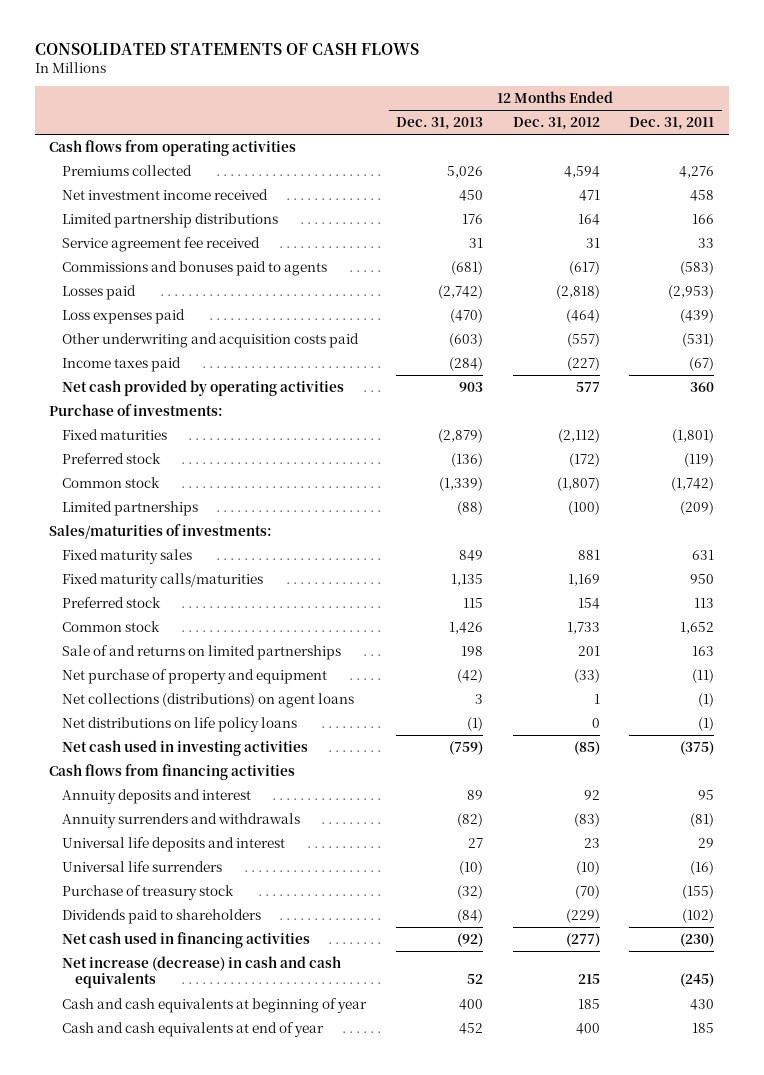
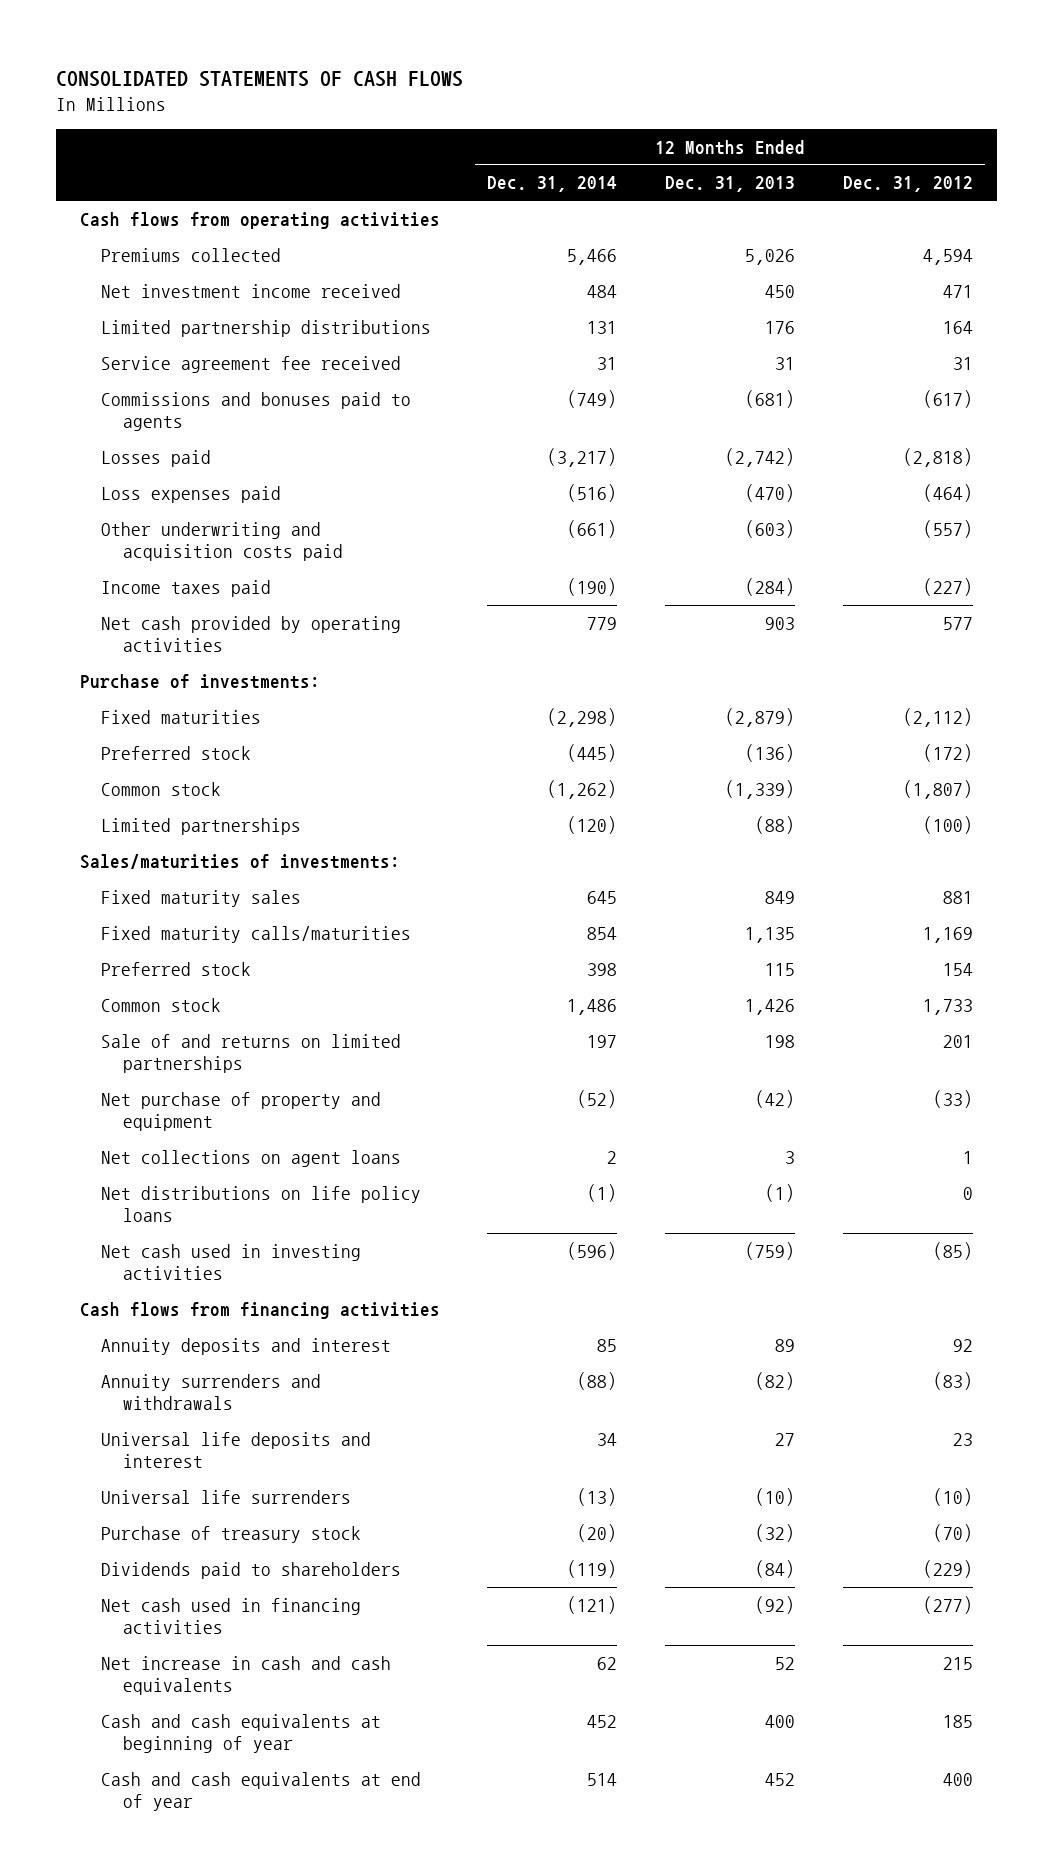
[629,117,715,131] Dec. 31, 2011 -> none
none -> [487,176,618,193] Dec. 31, 2014
[62,692,355,708] Net collections (distributions) on agent loans -> [101,1149,402,1167] Net collections on agent loans
[62,955,342,989] Net increase (decrease) in cash and cash equivalents -> [101,1655,392,1695] Net increase in cash and cash equivalents

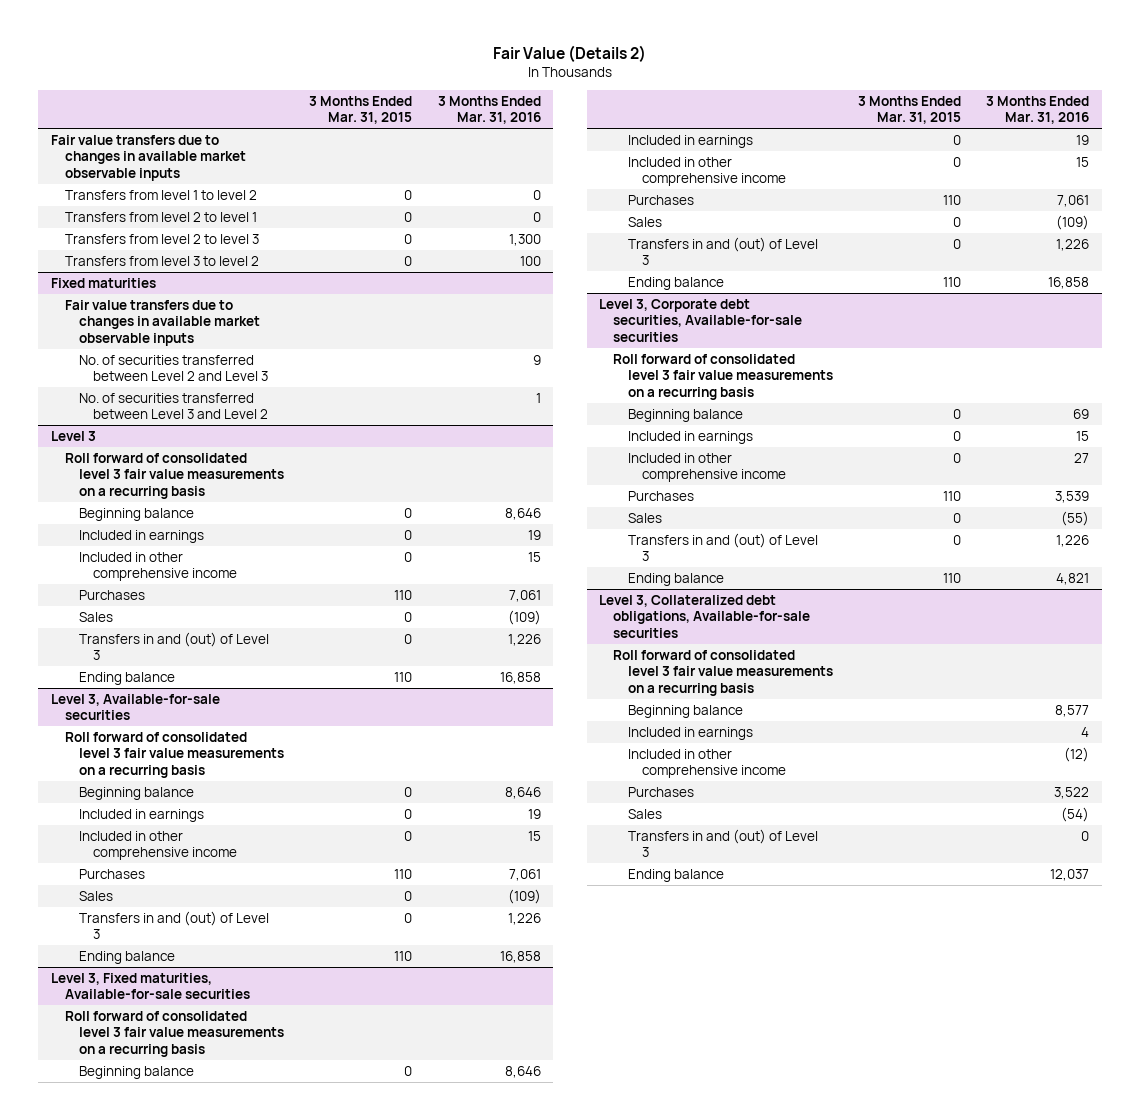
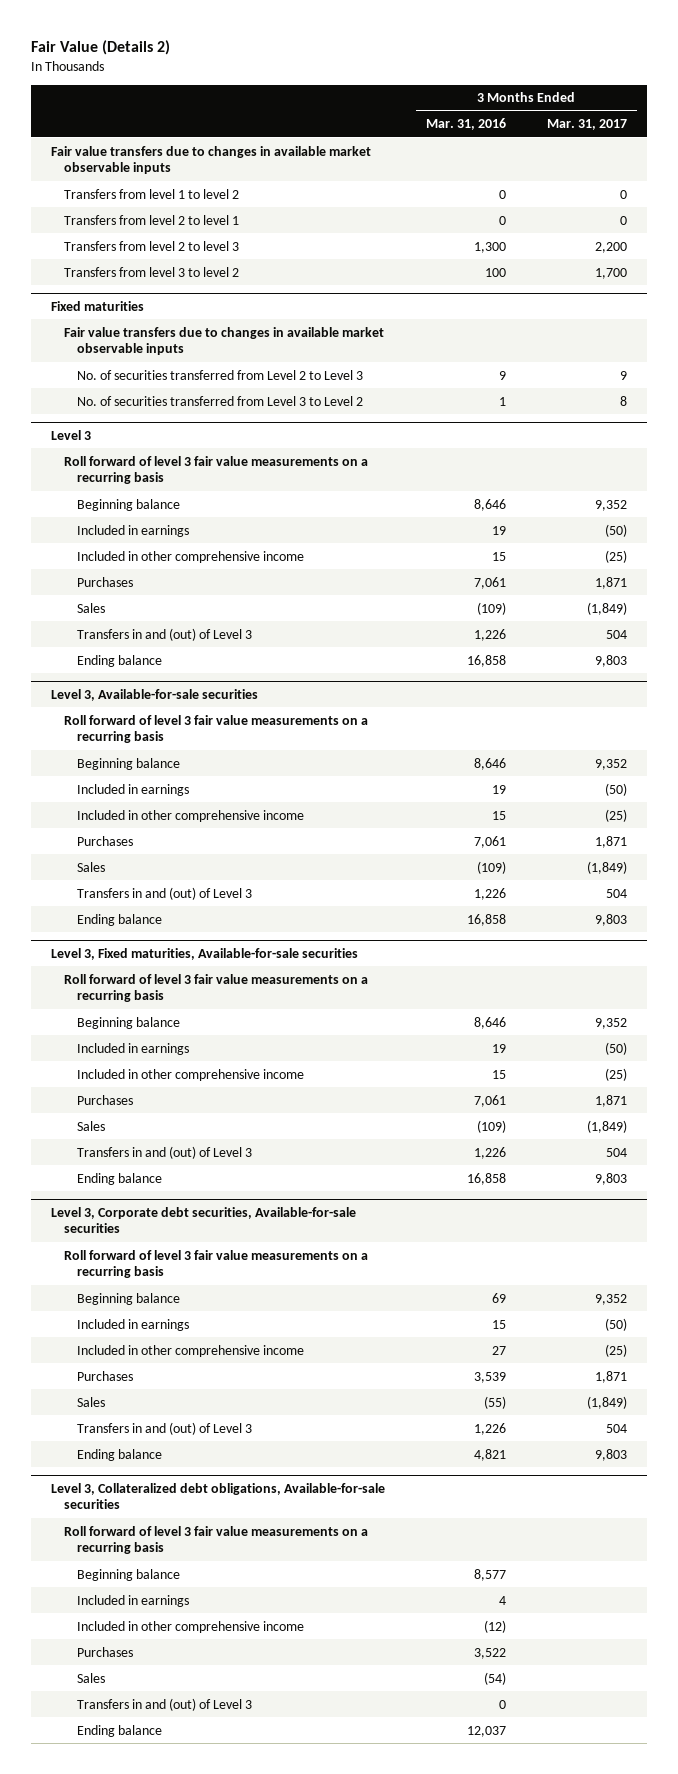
[309,95,413,125] 3 Months Ended Mar. 31, 2015 -> none
none -> [546,119,627,131] Mar. 31, 2017
[79,354,269,382] No. of securities transferred between Level 2 and Level 3 -> [76,369,363,380] No. of securities transferred from Level 2 to Level 3
[79,392,269,420] No. of securities transferred between Level 3 and Level 2 -> [76,395,363,406] No. of securities transferred from Level 3 to Level 2
[65,452,285,499] Roll forward of consolidated level 3 fair value measurements on a recurring basis -> [64,455,369,485] Roll forward of level 3 fair value measurements on a recurring basis
[65,731,285,778] Roll forward of consolidated level 3 fair value measurements on a recurring basis -> [64,714,369,744] Roll forward of level 3 fair value measurements on a recurring basis
[65,1010,285,1057] Roll forward of consolidated level 3 fair value measurements on a recurring basis -> [64,973,369,1003] Roll forward of level 3 fair value measurements on a recurring basis
[613,353,833,400] Roll forward of consolidated level 3 fair value measurements on a recurring basis -> [64,1249,369,1279] Roll forward of level 3 fair value measurements on a recurring basis
[613,649,833,696] Roll forward of consolidated level 3 fair value measurements on a recurring basis -> [64,1525,369,1555] Roll forward of level 3 fair value measurements on a recurring basis

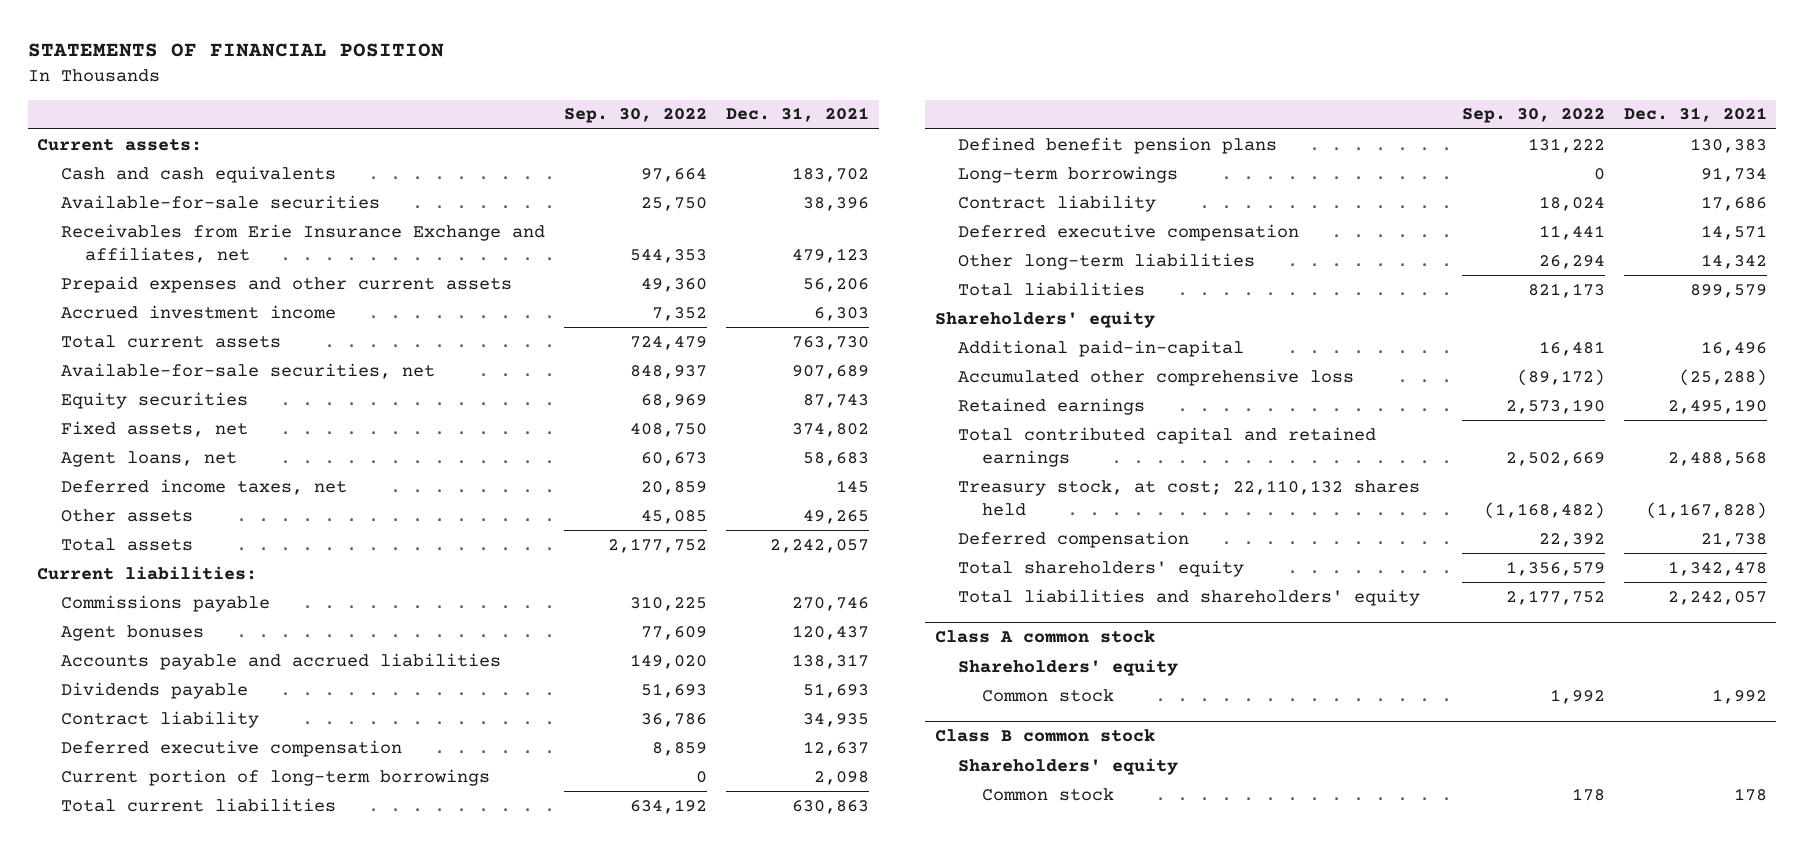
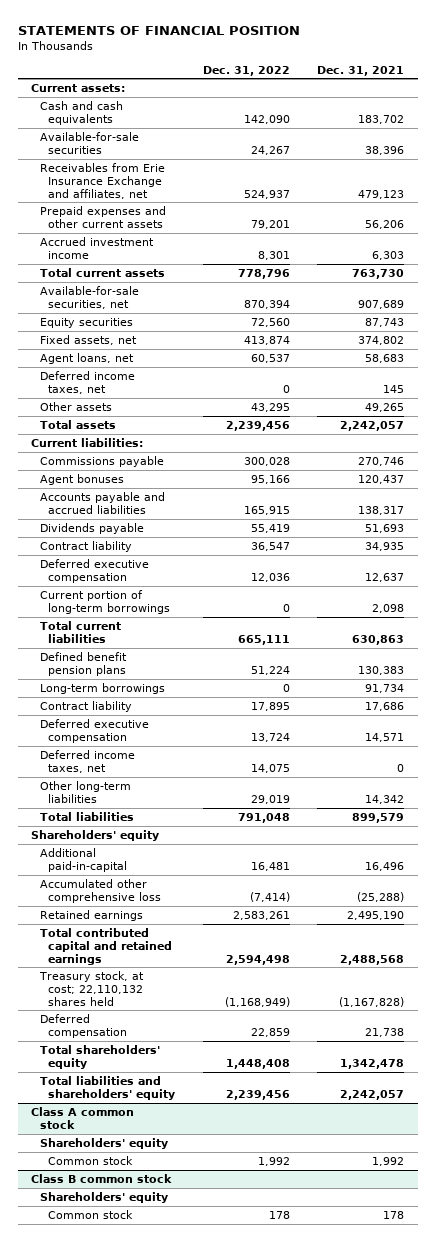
[564,108,708,124] Sep. 30, 2022 -> none
none -> [202,65,290,76] Dec. 31, 2022
none -> [39,749,135,773] Deferred income taxes, net

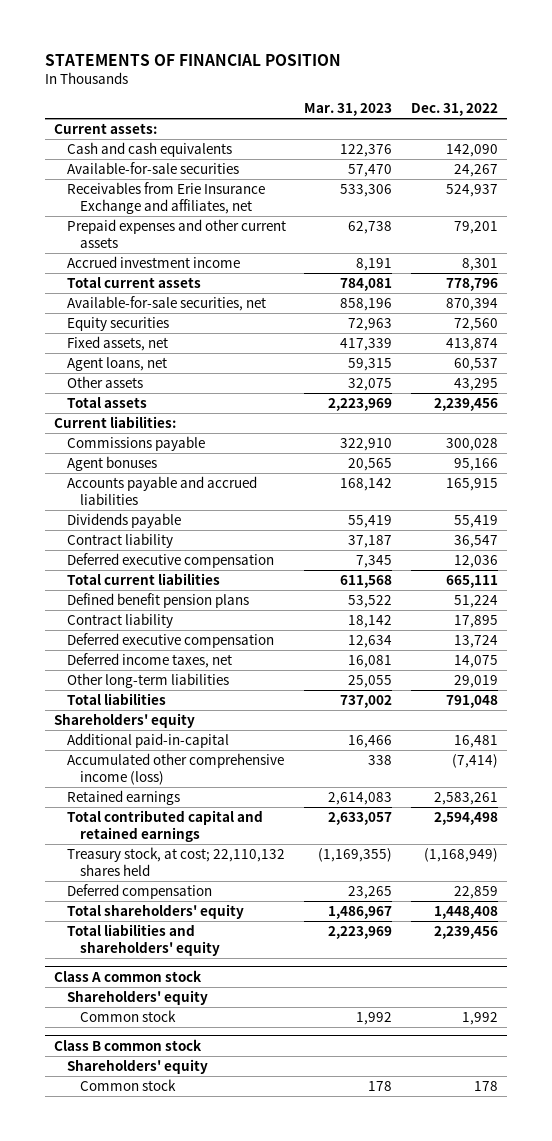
[317,65,405,76] Dec. 31, 2021 -> none
none -> [304,102,393,116] Mar. 31, 2023
[39,370,135,394] Deferred income taxes, net -> none
[39,589,170,614] Current portion of long-term borrowings -> none
[39,682,165,694] Long-term borrowings -> none
[39,878,161,903] Accumulated other comprehensive loss -> [67,753,285,785] Accumulated other comprehensive income (loss)

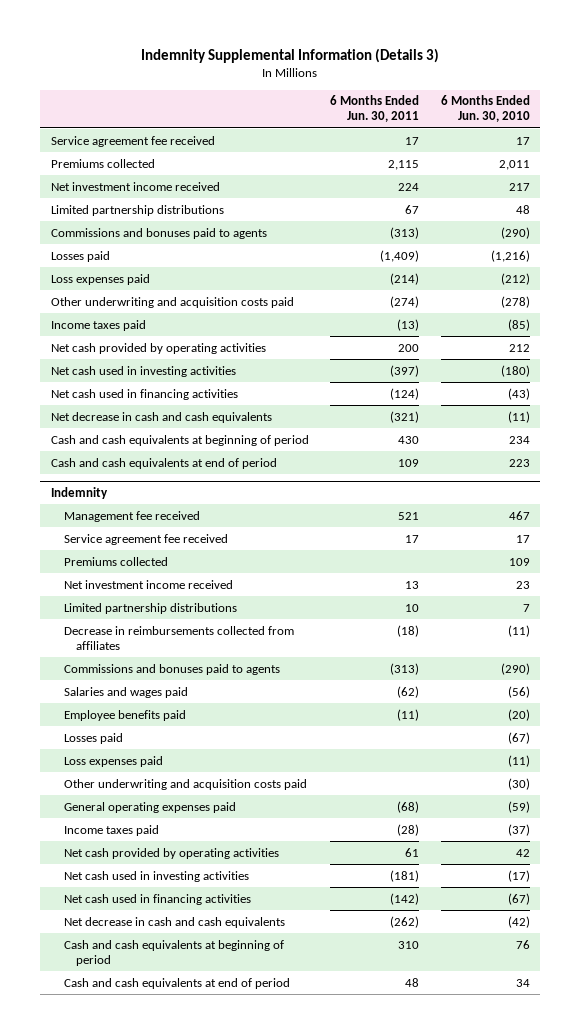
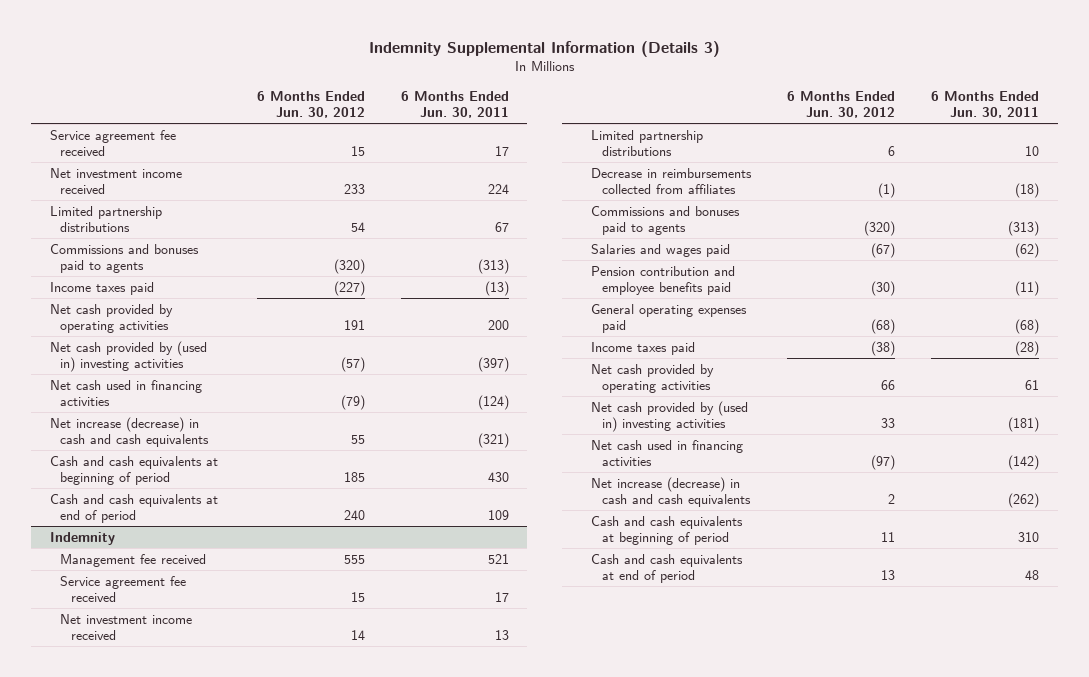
[440,95,530,123] 6 Months Ended Jun. 30, 2010 -> none
none -> [256,90,365,119] 6 Months Ended Jun. 30, 2012
[51,158,156,168] Premiums collected -> none
[51,250,111,262] Losses paid -> none
[51,273,151,285] Loss expenses paid -> none
[51,296,295,308] Other underwriting and acquisition costs paid -> none
[51,365,237,377] Net cash used in investing activities -> [49,340,207,373] Net cash provided by (used in) investing activities
[51,411,273,423] Net decrease in cash and cash equivalents -> [49,416,210,448] Net increase (decrease) in cash and cash equivalents
[63,556,168,566] Premiums collected -> none
[63,732,123,744] Losses paid -> none
[63,755,163,767] Loss expenses paid -> none
[63,778,307,790] Other underwriting and acquisition costs paid -> none
[63,709,186,721] Employee benefits paid -> [590,265,735,296] Pension contribution and employee benefits paid
[63,870,249,882] Net cash used in investing activities -> [590,400,748,433] Net cash provided by (used in) investing activities
[63,916,285,928] Net decrease in cash and cash equivalents -> [590,476,751,508] Net increase (decrease) in cash and cash equivalents

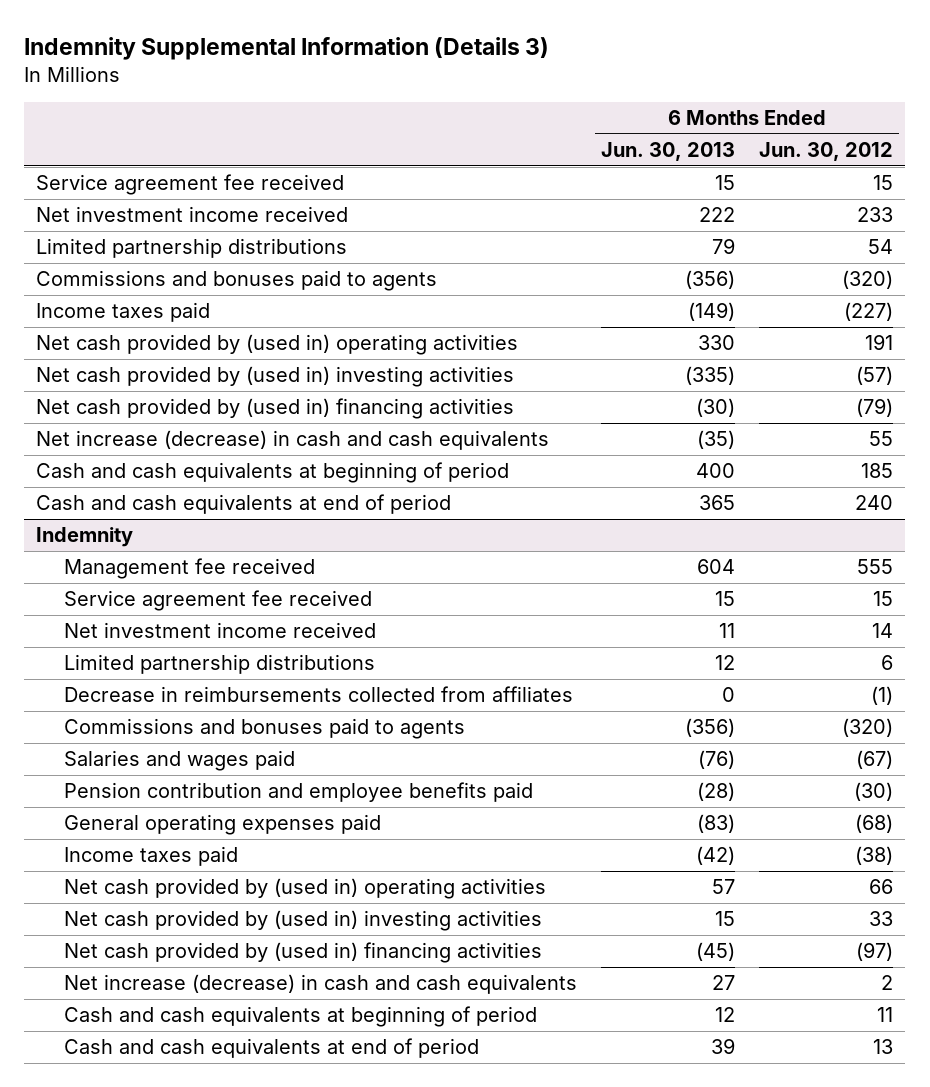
[401,90,510,119] 6 Months Ended Jun. 30, 2011 -> none
none -> [601,141,736,161] Jun. 30, 2013
[49,303,173,334] Net cash provided by operating activities -> [36,334,519,356] Net cash provided by (used in) operating activities
[49,379,202,407] Net cash used in financing activities -> [36,398,515,420] Net cash provided by (used in) financing activities
[590,363,714,394] Net cash provided by operating activities -> [64,878,547,900] Net cash provided by (used in) operating activities
[590,439,743,467] Net cash used in financing activities -> [64,942,543,964] Net cash provided by (used in) financing activities

